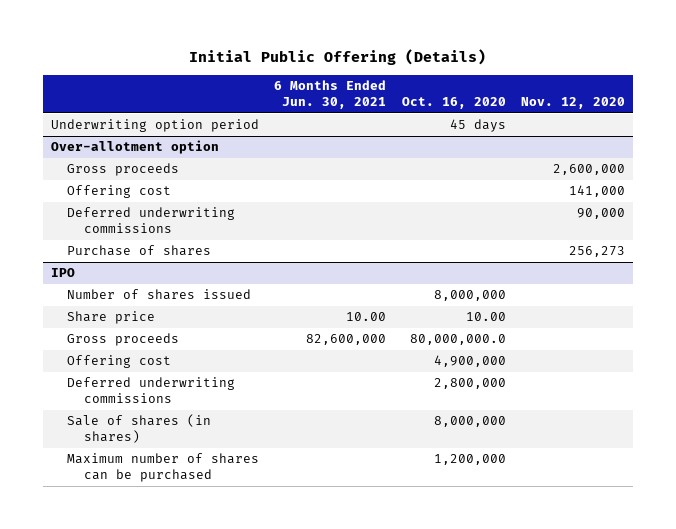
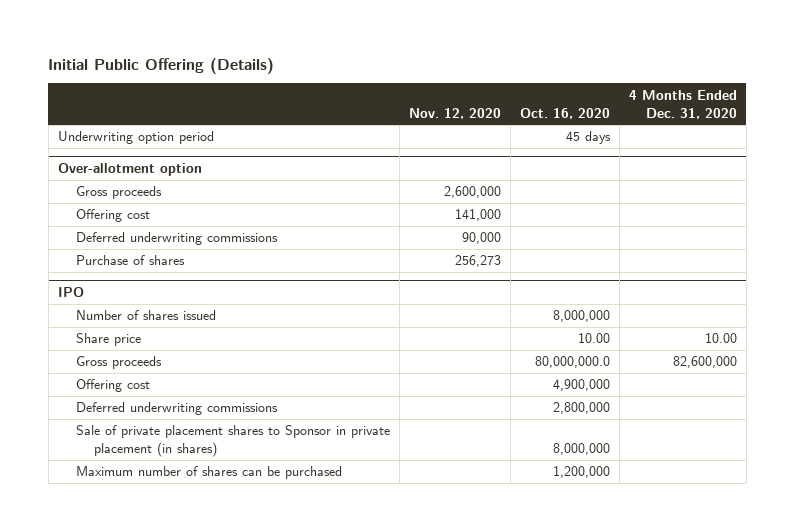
[274,80,387,110] 6 Months Ended Jun. 30, 2021 -> none
none -> [628,89,737,119] 4 Months Ended Dec. 31, 2020
[67,414,212,444] Sale of shares (in shares) -> [75,425,390,458] Sale of private placement shares to Sponsor in private placement (in shares)

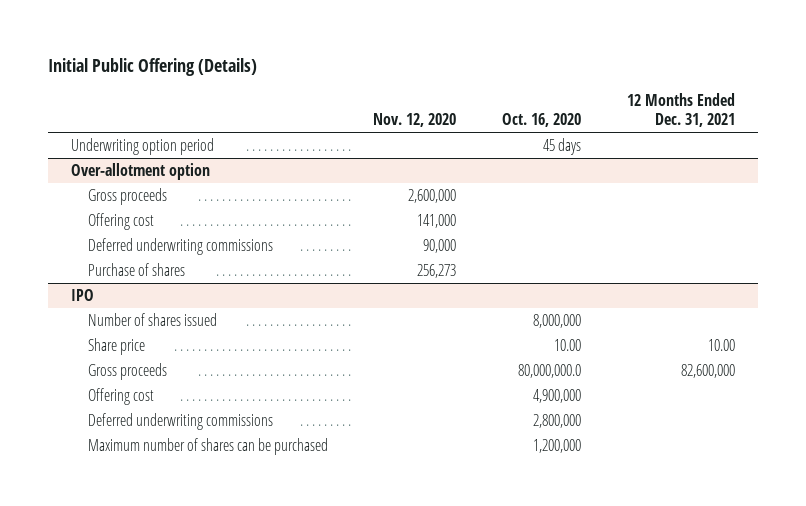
[628,89,737,119] 4 Months Ended Dec. 31, 2020 -> none
none -> [626,92,735,127] 12 Months Ended Dec. 31, 2021
[75,425,390,458] Sale of private placement shares to Sponsor in private placement (in shares) -> none

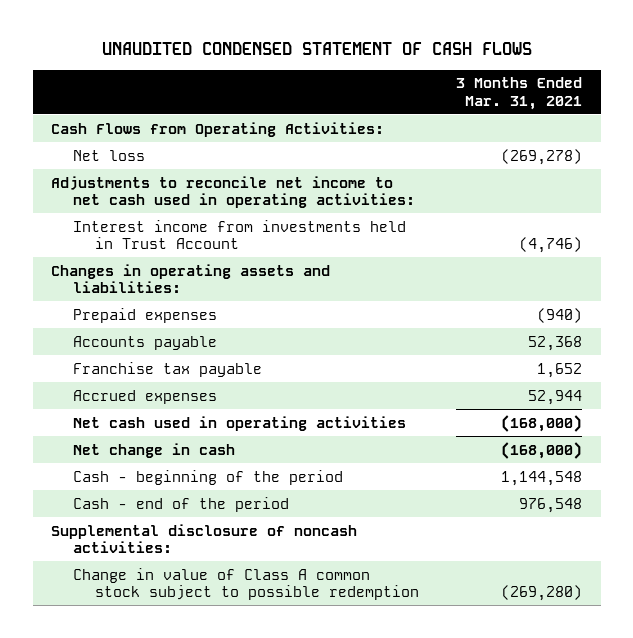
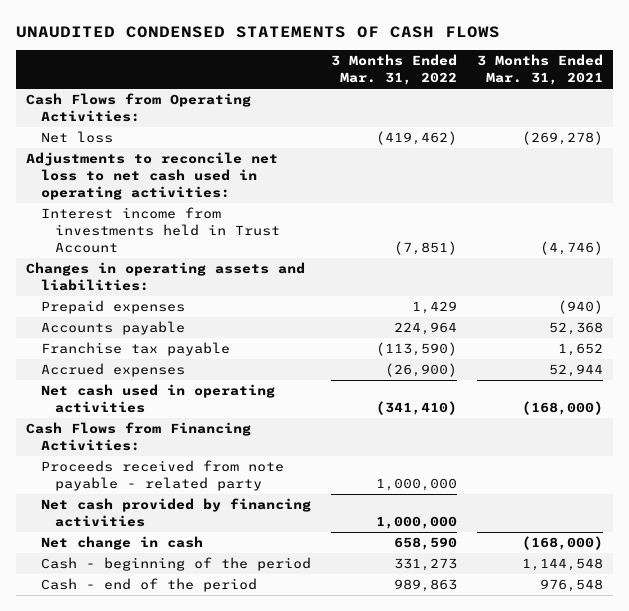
[101,42,532,56] UNAUDITED CONDENSED STATEMENT OF CASH FLOWS -> [16,25,501,38] UNAUDITED CONDENSED STATEMENTS OF CASH FLOWS
none -> [330,54,457,86] 3 Months Ended Mar. 31, 2022
[51,175,416,208] Adjustments to reconcile net income to net cash used in operating activities: -> [26,152,279,200] Adjustments to reconcile net loss to net cash used in operating activities:
none -> [26,422,252,451] Cash Flows from Financing Activities:
none -> [40,460,284,491] Proceeds received from note payable - related party
none -> [40,498,311,527] Net cash provided by financing activities
[51,523,358,553] Supplemental disclosure of noncash activities: -> none
[73,567,419,600] Change in value of Class A common stock subject to possible redemption -> none

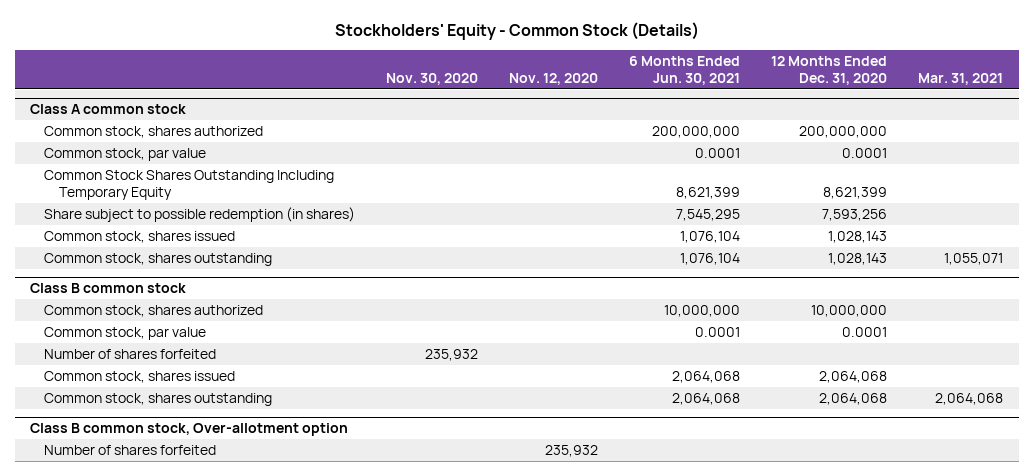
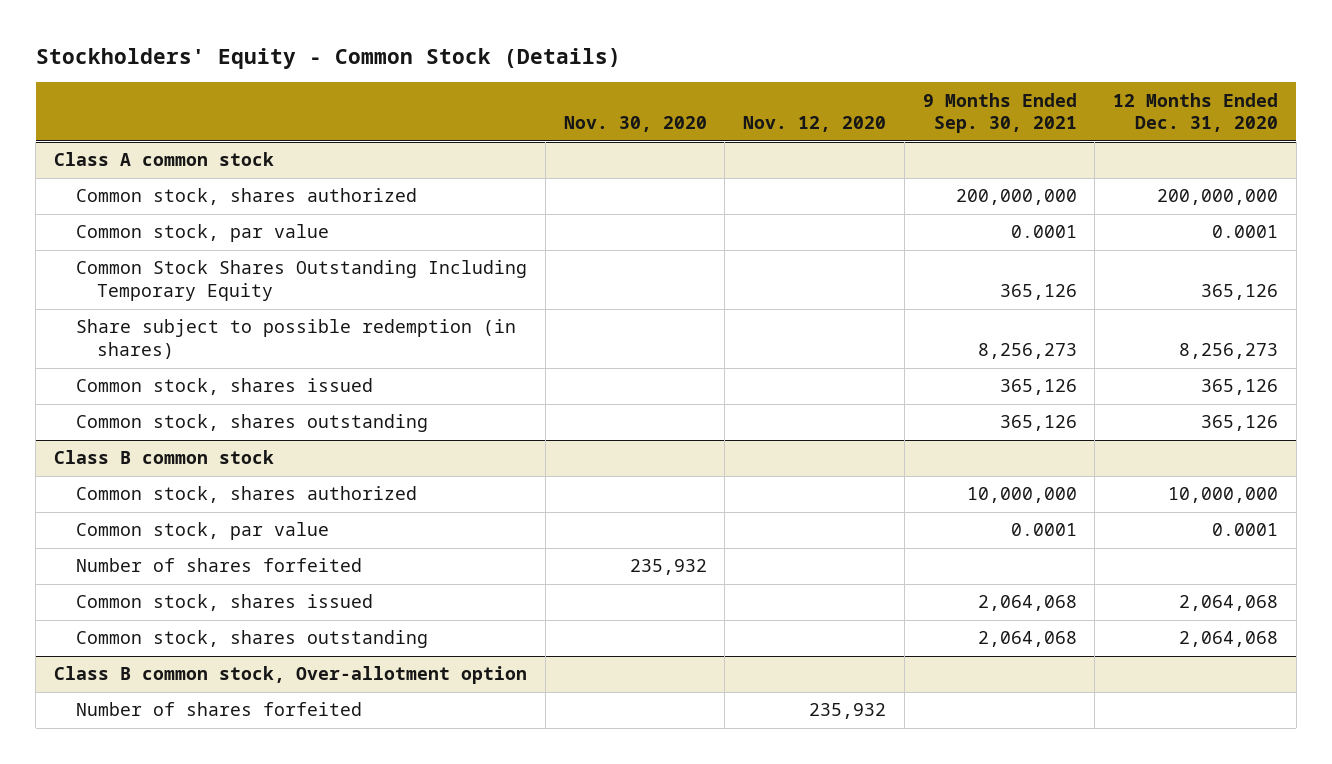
[629,55,741,85] 6 Months Ended Jun. 30, 2021 -> none
[918,72,1004,85] Mar. 31, 2021 -> none
none -> [922,92,1077,134] 9 Months Ended Sep. 30, 2021
[823,186,888,199] 8,621,399 -> [1201,284,1279,301] 365,126
[822,208,888,221] 7,593,256 -> [1179,343,1279,360] 8,256,273
[828,230,888,243] 1,028,143 -> [1201,379,1279,396] 365,126
[828,252,888,265] 1,028,143 -> [1201,415,1279,432] 365,126

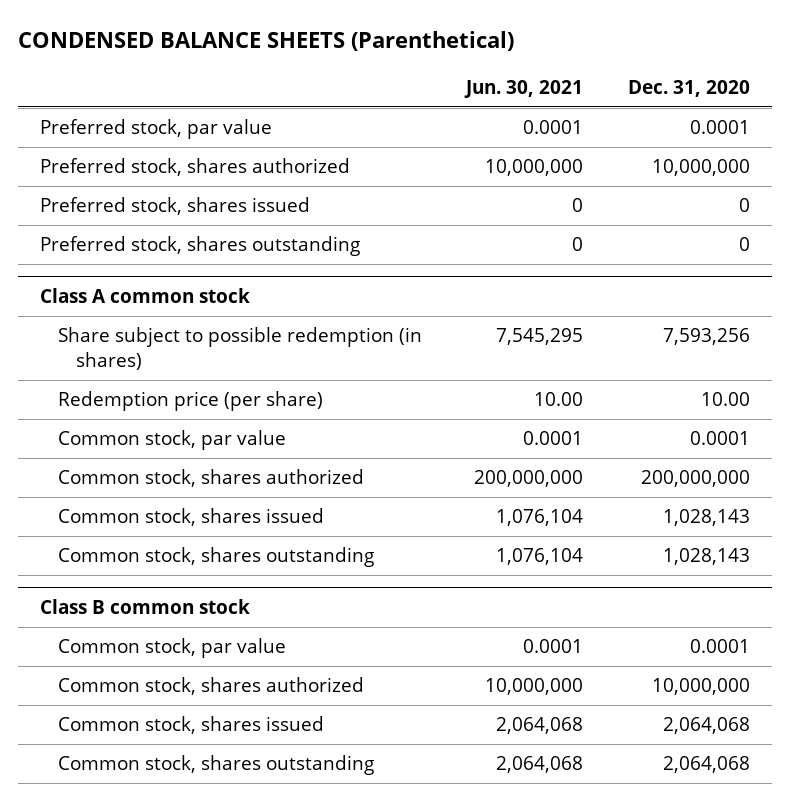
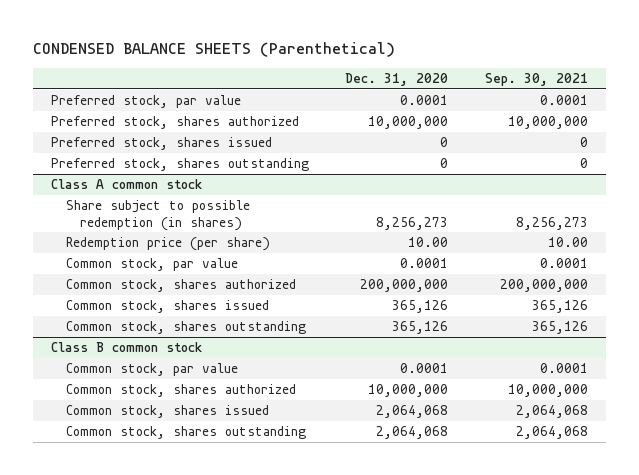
[464,79,584,98] Jun. 30, 2021 -> none
none -> [484,73,588,87] Sep. 30, 2021
[662,328,750,346] 7,593,256 -> [376,216,449,230] 8,256,273
[662,509,750,527] 1,028,143 -> [392,300,449,314] 365,126
[662,548,750,566] 1,028,143 -> [392,321,449,335] 365,126

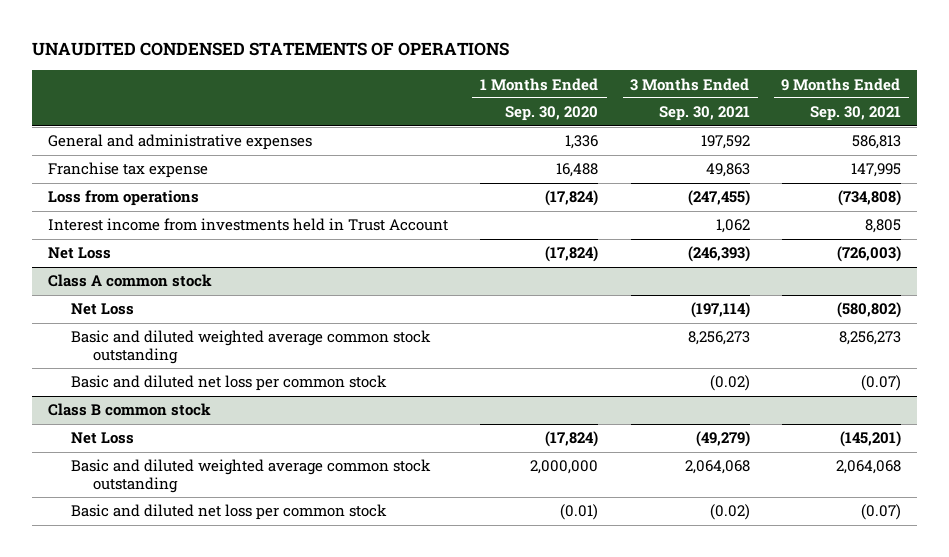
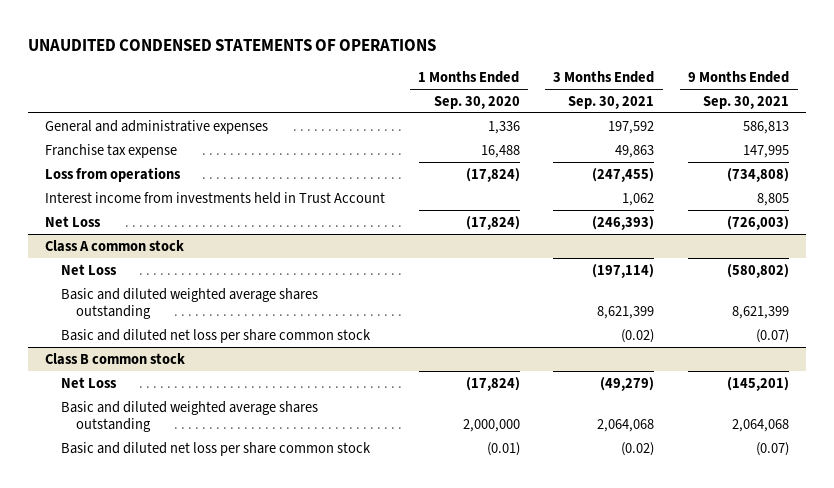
[70,330,431,364] Basic and diluted weighted average common stock outstanding -> [60,287,318,320] Basic and diluted weighted average shares outstanding
[687,331,750,346] 8,256,273 -> [597,306,655,320] 8,621,399
[838,331,901,346] 8,256,273 -> [732,306,790,320] 8,621,399
[70,375,387,392] Basic and diluted net loss per common stock -> [60,328,371,343] Basic and diluted net loss per share common stock
[70,459,431,493] Basic and diluted weighted average common stock outstanding -> [60,400,318,433] Basic and diluted weighted average shares outstanding
[70,504,387,521] Basic and diluted net loss per common stock -> [60,441,371,456] Basic and diluted net loss per share common stock

